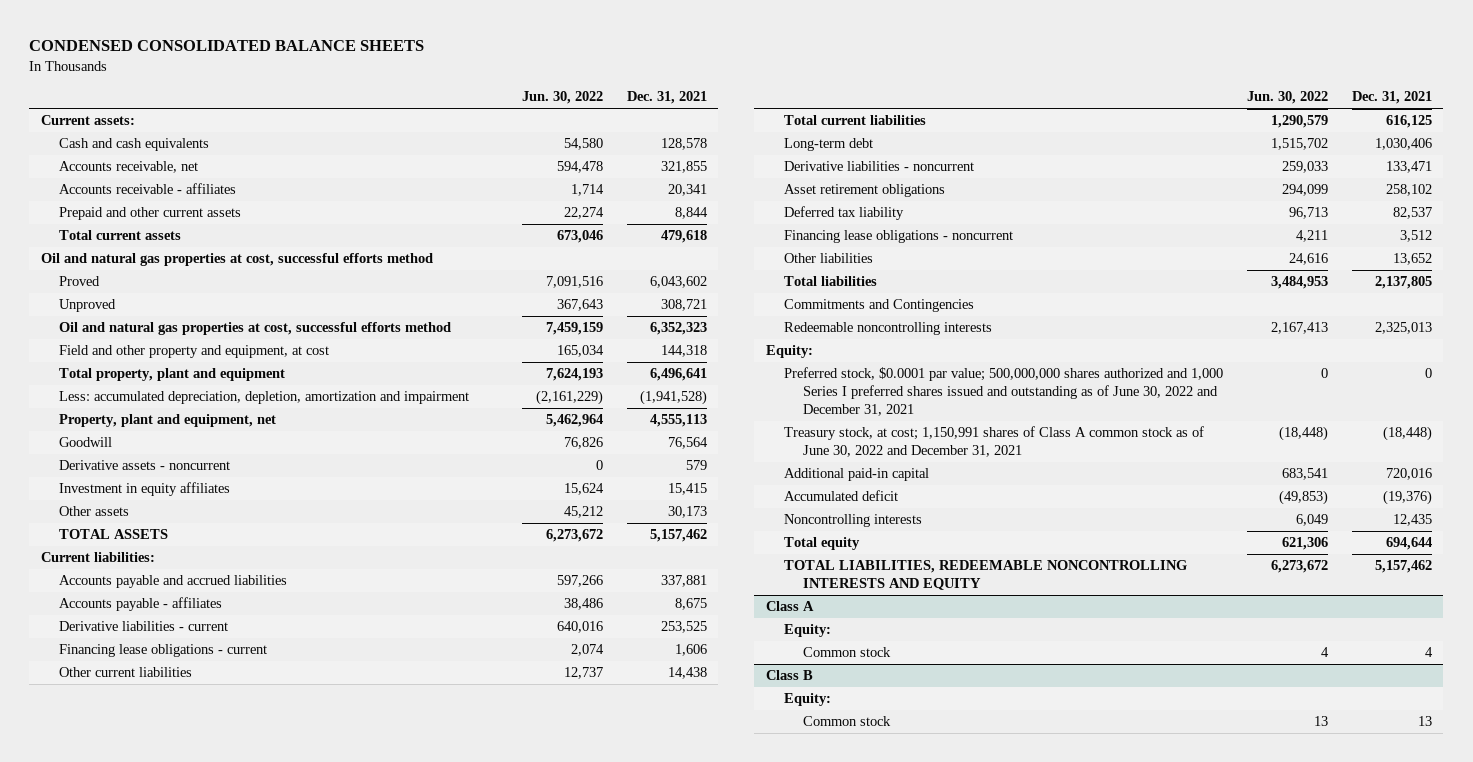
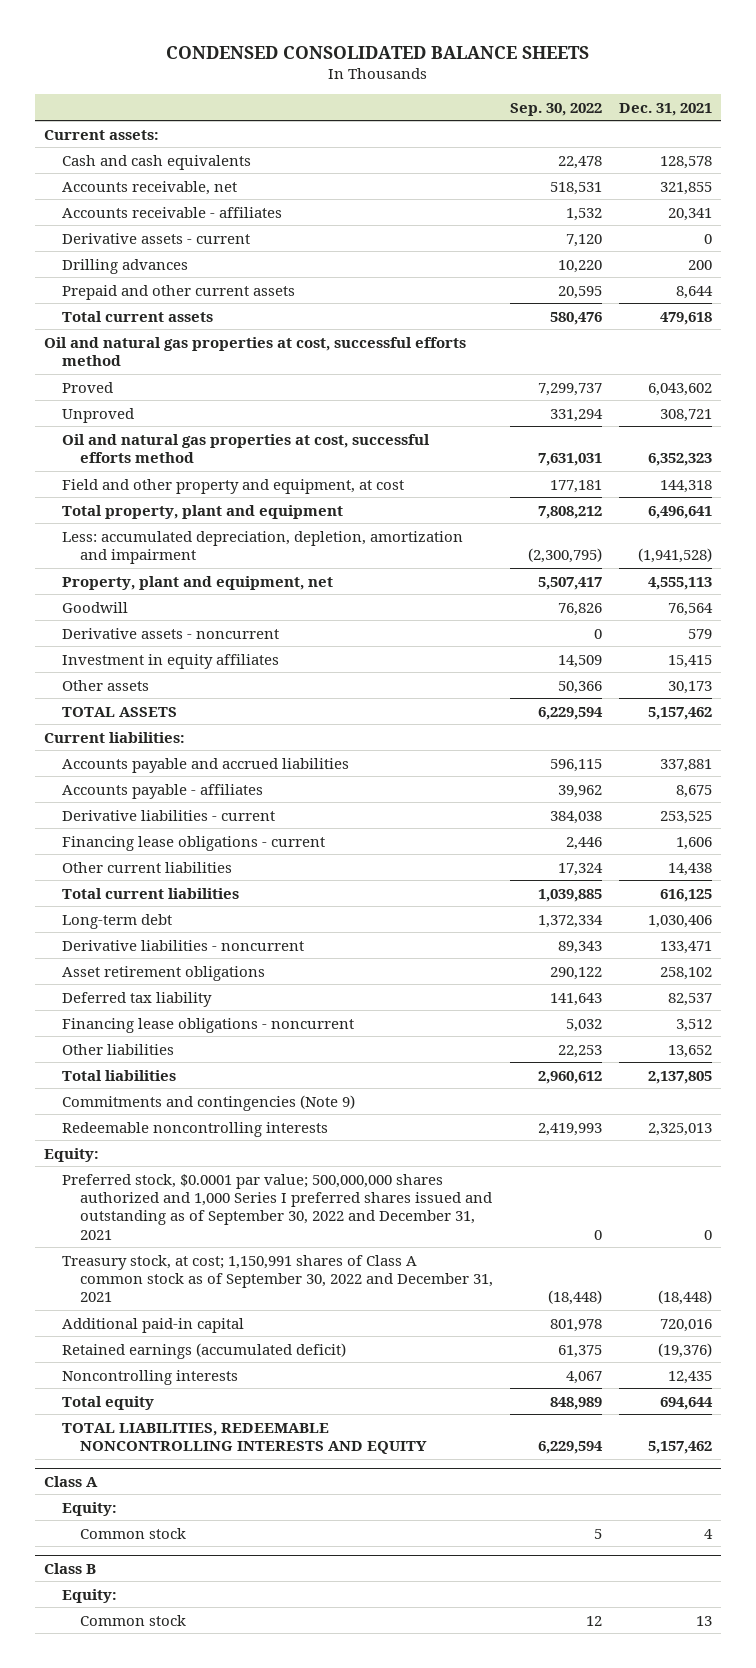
[521,91,603,105] Jun. 30, 2022 -> none
none -> [510,102,603,116] Sep. 30, 2022
none -> [61,232,250,244] Derivative assets - current
none -> [61,258,188,274] Drilling advances
[674,207,708,220] 8,844 -> [676,285,714,299] 8,644
[784,299,975,313] Commitments and Contingencies -> [61,1094,355,1111] Commitments and contingencies (Note 9)
[784,367,1224,417] Preferred stock, $0.0001 par value; 500,000,000 shares authorized and 1,000 Series I preferred shares issued and outstanding as of June 30, 2022 and December 31, 2021 -> [61,1173,492,1240] Preferred stock, $0.0001 par value; 500,000,000 shares authorized and 1,000 Series I preferred shares issued and outstanding as of September 30, 2022 and December 31, 2021
[784,426,1205,458] Treasury stock, at cost; 1,150,991 shares of Class A common stock as of June 30, 2022 and December 31, 2021 -> [61,1254,493,1303] Treasury stock, at cost; 1,150,991 shares of Class A common stock as of September 30, 2022 and December 31, 2021
[784,490,899,502] Accumulated deficit -> [61,1342,346,1359] Retained earnings (accumulated deficit)

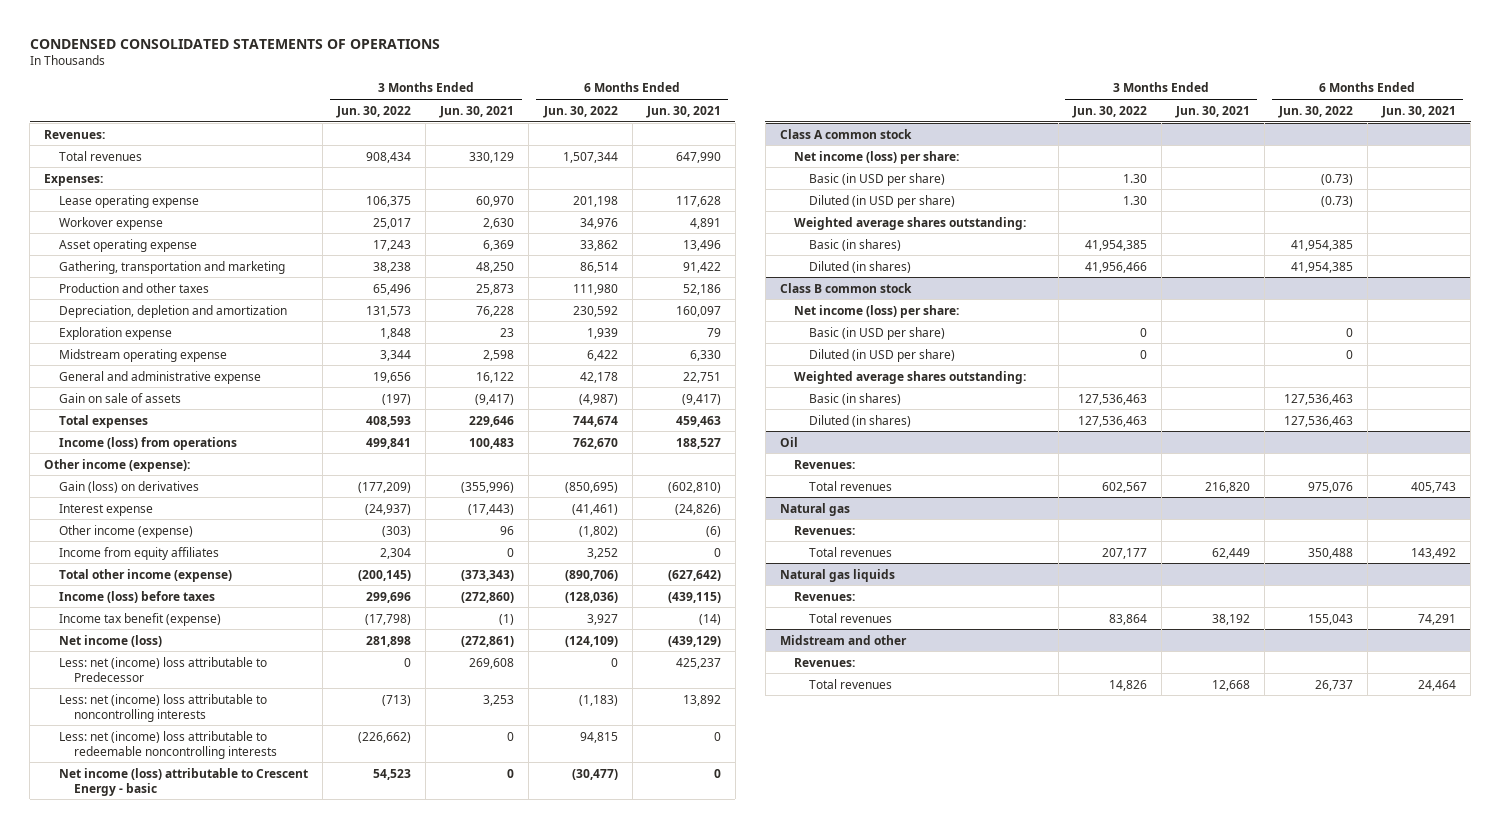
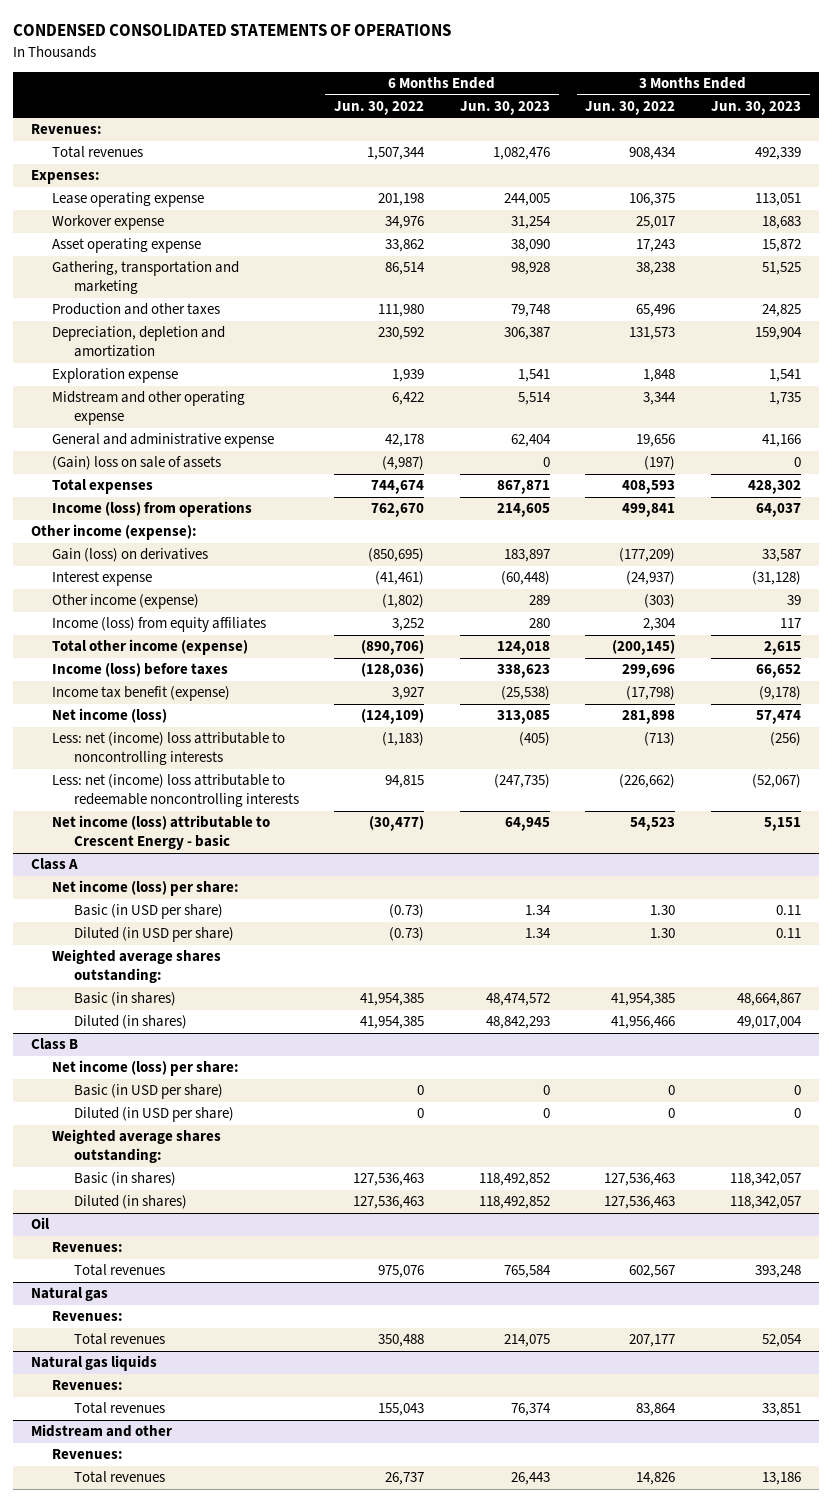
[439,105,515,118] Jun. 30, 2021 -> none
[645,105,721,118] Jun. 30, 2021 -> none
none -> [459,100,550,115] Jun. 30, 2023
none -> [711,100,802,115] Jun. 30, 2023
[59,348,228,362] Midstream operating expense -> [52,391,246,426] Midstream and other operating expense
[59,392,182,403] Gain on sale of assets -> [52,456,222,471] (Gain) loss on sale of assets
[59,546,220,560] Income from equity affiliates -> [52,617,267,633] Income (loss) from equity affiliates
[59,656,268,682] Less: net (income) loss attributable to Predecessor -> none
[779,128,912,139] Class A common stock -> [30,858,78,871] Class A
[779,282,912,293] Class B common stock -> [30,1038,78,1051] Class B

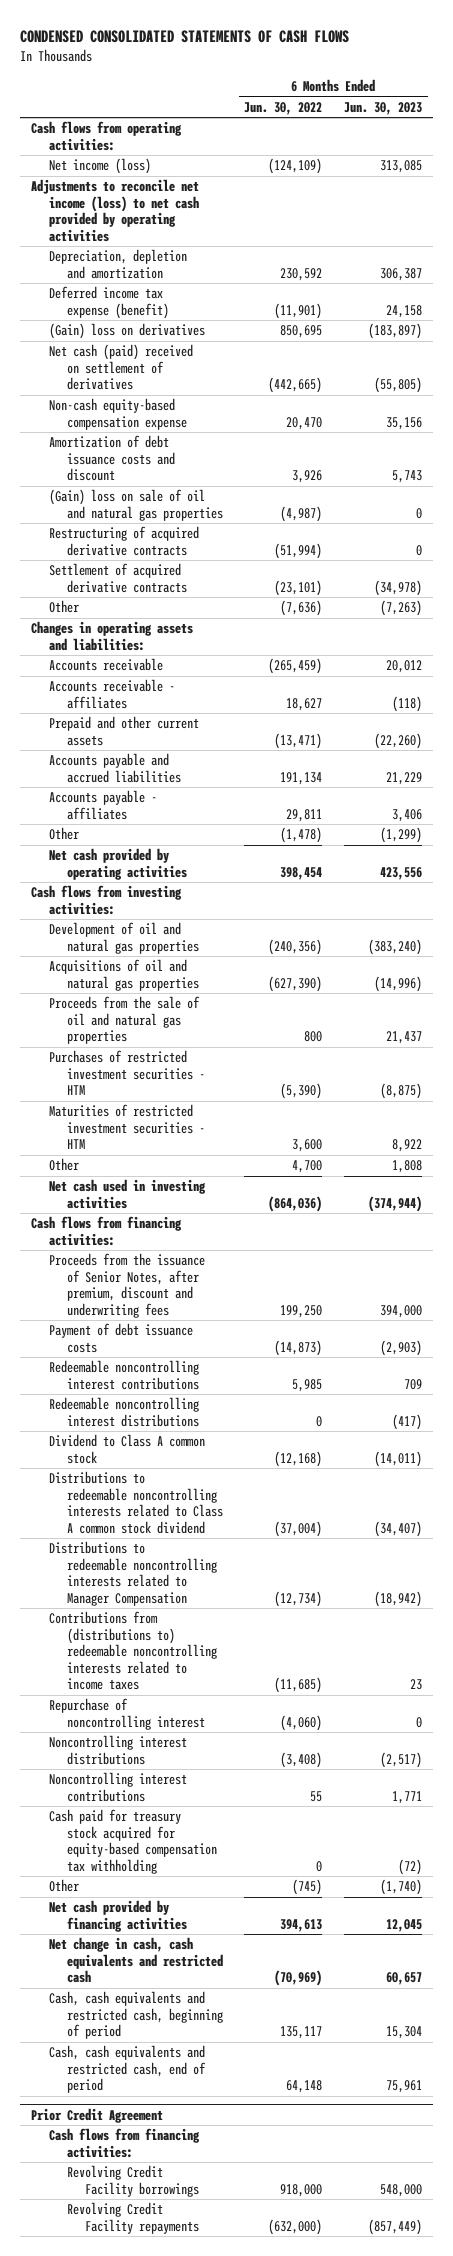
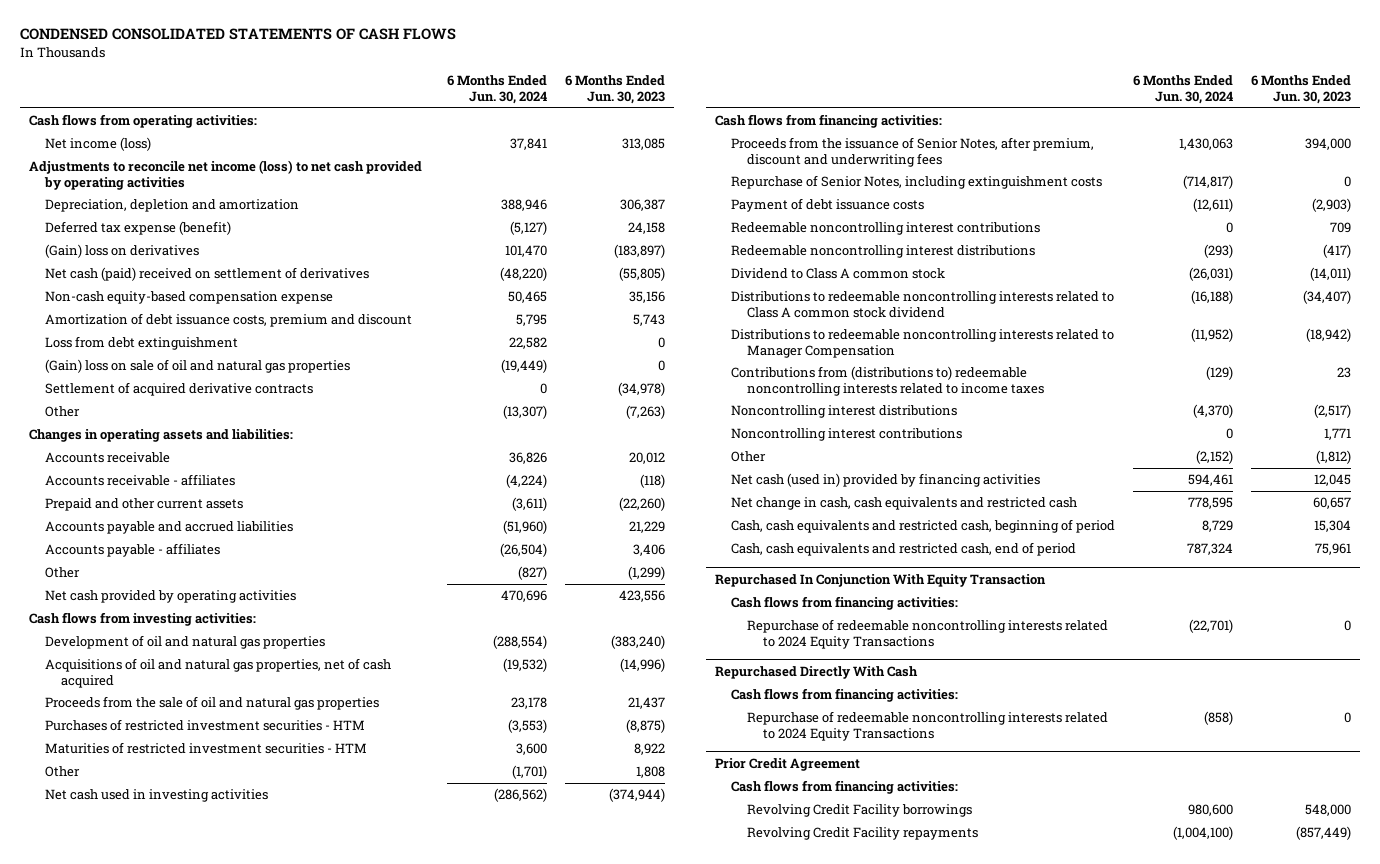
[244,101,323,115] Jun. 30, 2022 -> none
none -> [446,75,547,105] 6 Months Ended Jun. 30, 2024
[48,286,169,319] Deferred income tax expense (benefit) -> [44,220,231,235] Deferred tax expense (benefit)
[48,435,175,482] Amortization of debt issuance costs and discount -> [44,312,412,327] Amortization of debt issuance costs, premium and discount
none -> [44,335,238,350] Loss from debt extinguishment
[48,526,199,556] Restructuring of acquired derivative contracts -> none
[48,959,199,991] Acquisitions of oil and natural gas properties -> [44,657,391,688] Acquisitions of oil and natural gas properties, net of cash acquired
none -> [730,174,1102,189] Repurchase of Senior Notes, including extinguishment costs
[48,1698,205,1730] Repurchase of noncontrolling interest -> none
[48,1809,217,1874] Cash paid for treasury stock acquired for equity-based compensation tax withholding -> none
[380,1879,423,1896] (1,740) -> [1316,449,1352,464] (1,812)
[48,1900,187,1932] Net cash provided by financing activities -> [730,472,1040,487] Net cash (used in) provided by financing activities
none -> [714,573,1046,587] Repurchased In Conjunction With Equity Transaction
none -> [730,595,958,610] Cash flows from financing activities:
none -> [747,618,1109,649] Repurchase of redeemable noncontrolling interests related to 2024 Equity Transactions
none -> [714,665,918,679] Repurchased Directly With Cash
none -> [730,687,958,702] Cash flows from financing activities:
none -> [747,710,1109,741] Repurchase of redeemable noncontrolling interests related to 2024 Equity Transactions

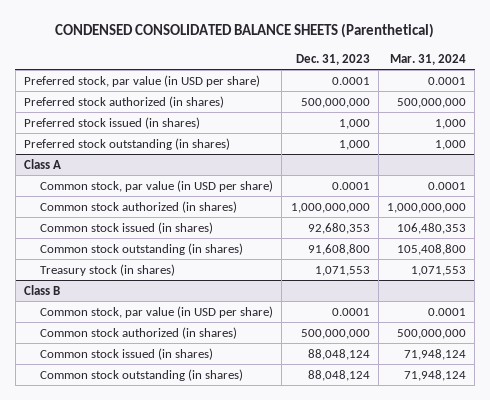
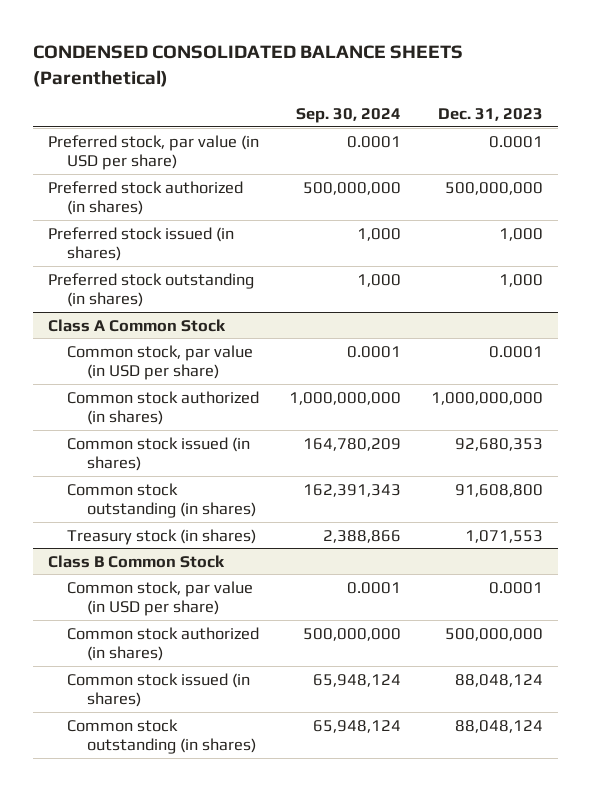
[390,54,467,66] Mar. 31, 2024 -> none
none -> [296,107,402,123] Sep. 30, 2024
[24,158,62,169] Class A -> [47,318,226,332] Class A Common Stock
[24,284,61,295] Class B -> [47,554,225,568] Class B Common Stock

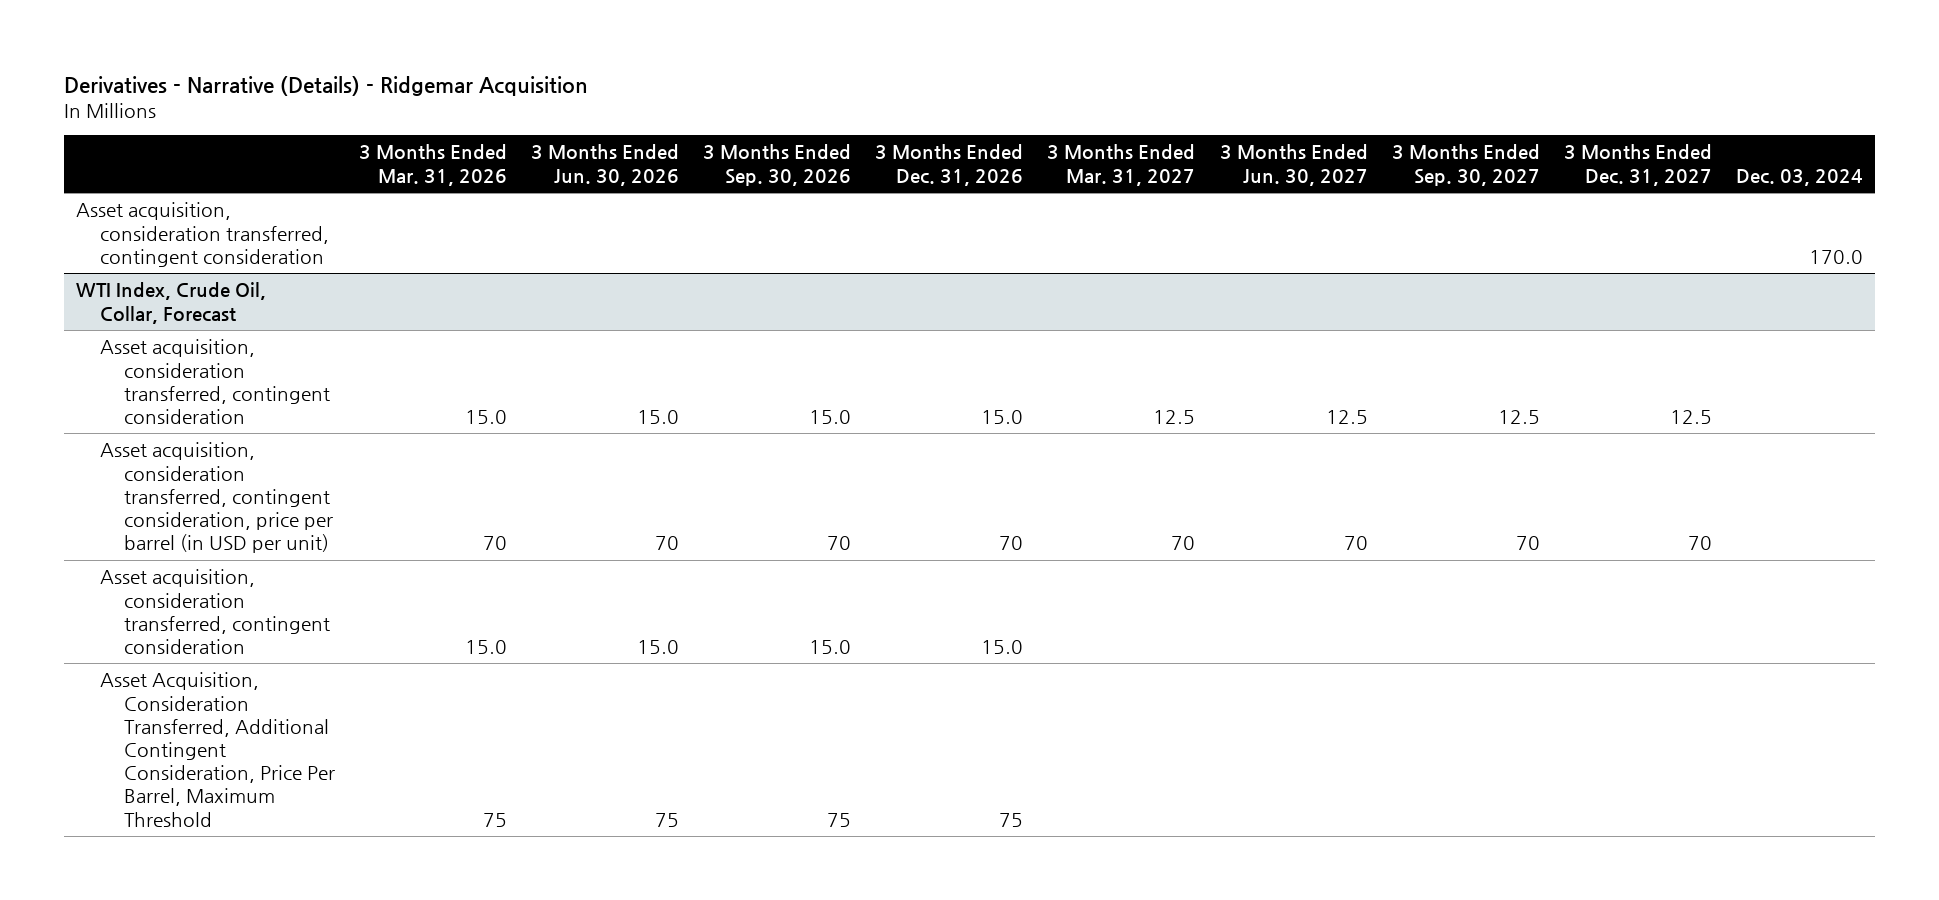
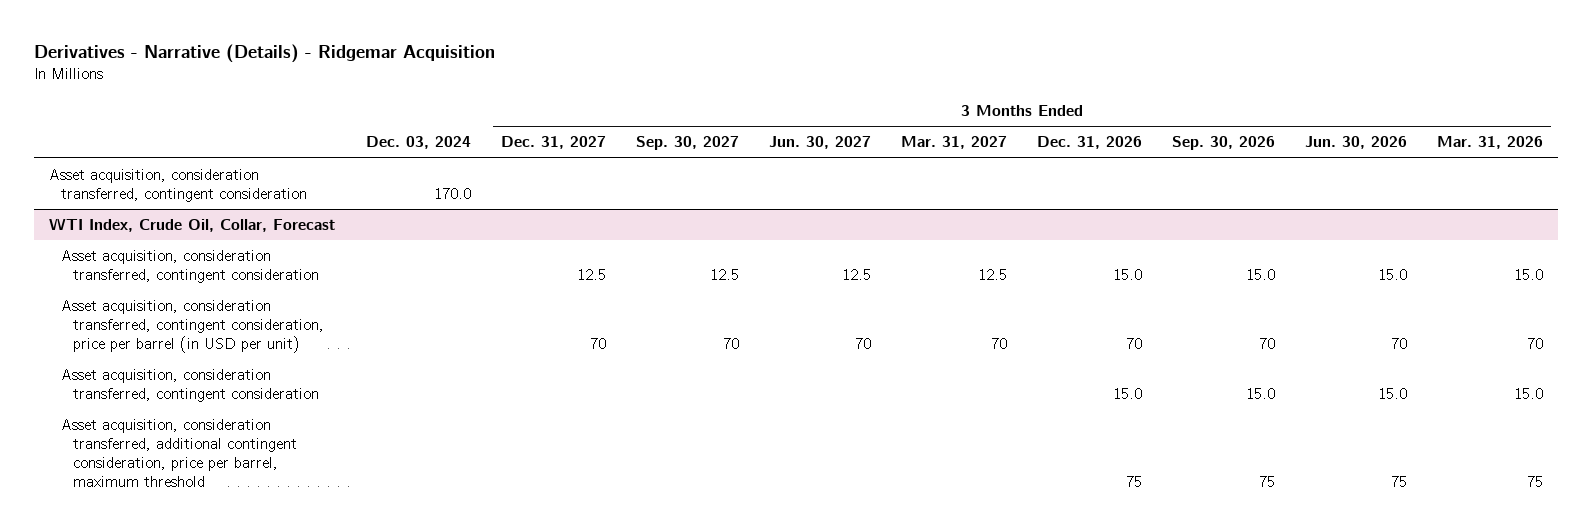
[99,672,335,827] Asset Acquisition, Consideration Transferred, Additional Contingent Consideration, Price Per Barrel, Maximum Threshold -> [61,419,297,488] Asset acquisition, consideration transferred, additional contingent consideration, price per barrel, maximum threshold

